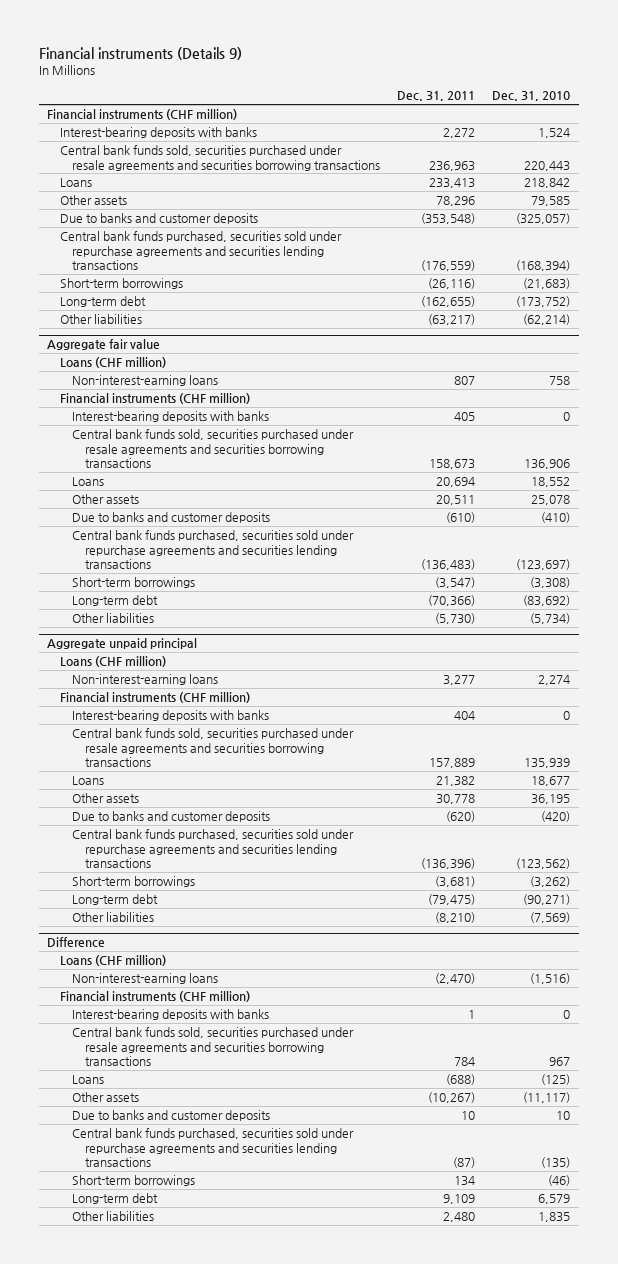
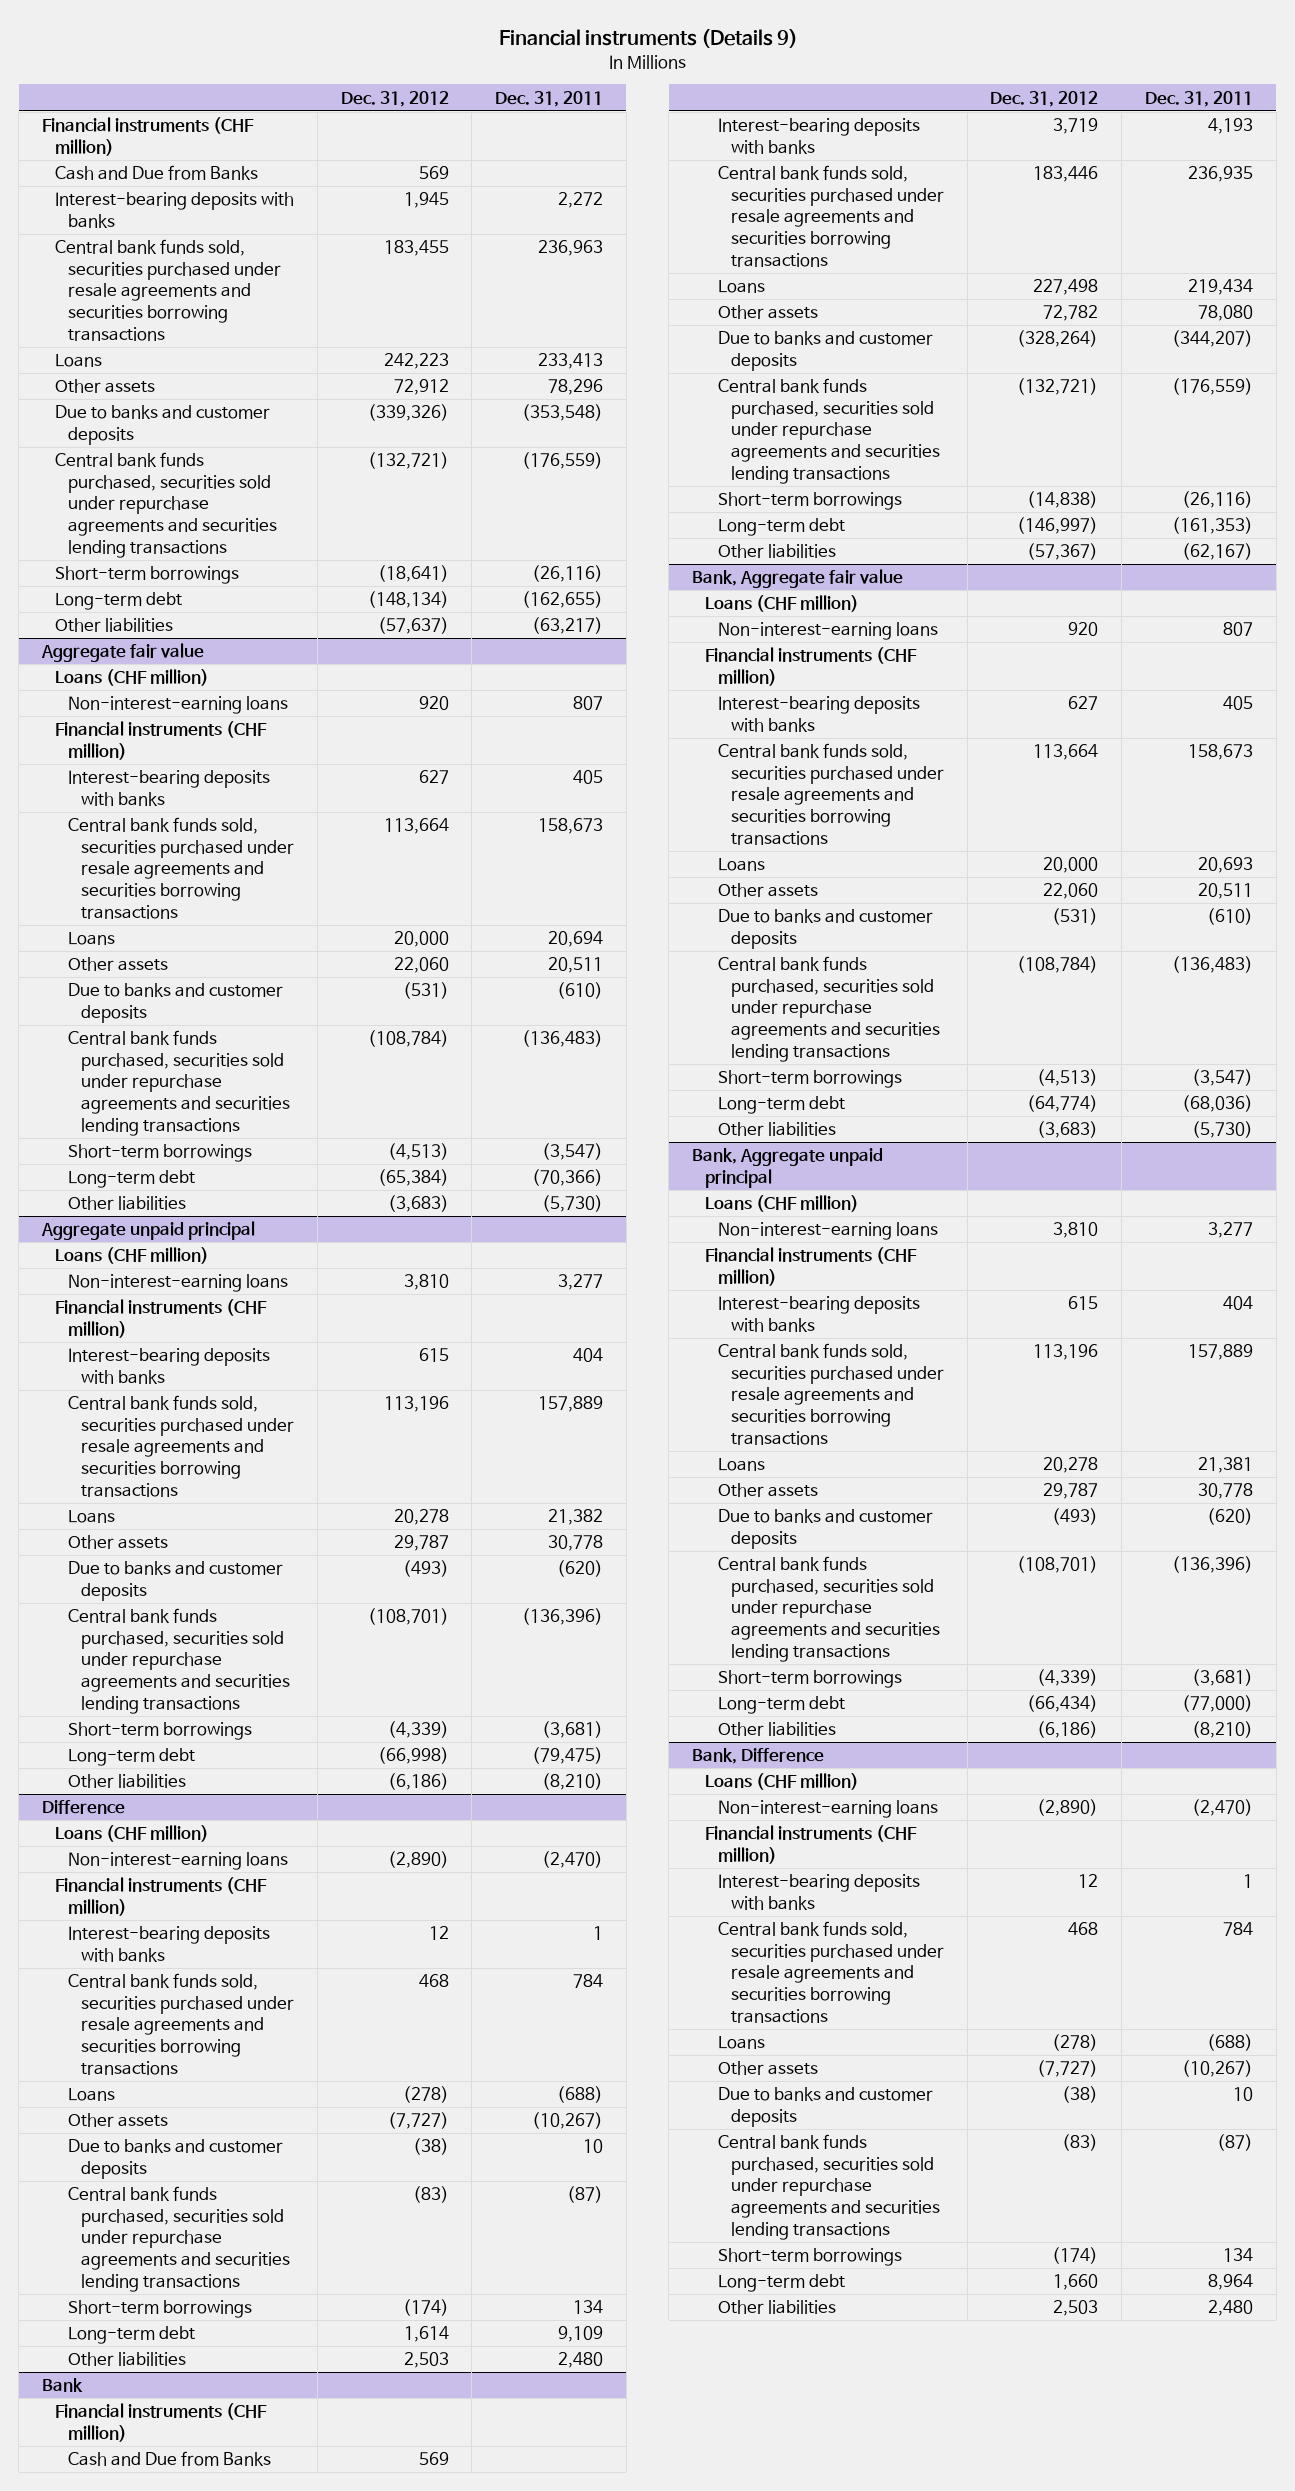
[492,91,571,102] Dec. 31, 2010 -> none
none -> [340,90,449,107] Dec. 31, 2012
none -> [55,165,259,181] Cash and Due from Banks
none -> [42,2378,84,2393] Bank
none -> [55,2403,268,2442] Financial instruments (CHF million)
none -> [68,2451,272,2467] Cash and Due from Banks
none -> [717,118,920,154] Interest-bearing deposits with banks
none -> [717,165,944,267] Central bank funds sold, securities purchased under resale agreements and securities borrowing transactions
none -> [717,280,765,294] Loans
none -> [717,305,818,320] Other assets
none -> [717,331,933,371] Due to banks and customer deposits
none -> [717,378,940,484] Central bank funds purchased, securities sold under repurchase agreements and securities lending transactions
none -> [717,492,902,511] Short-term borrowings
none -> [717,518,845,537] Long-term debt
none -> [717,544,836,559] Other liabilities
none -> [691,569,903,589] Bank, Aggregate fair value
none -> [704,595,859,613] Loans (CHF million)
none -> [717,622,938,641] Non-interest-earning loans
none -> [704,647,917,686] Financial instruments (CHF million)
none -> [717,696,920,732] Interest-bearing deposits with banks
none -> [717,743,944,845] Central bank funds sold, securities purchased under resale agreements and securities borrowing transactions
none -> [717,858,765,872] Loans
none -> [717,883,818,898] Other assets
none -> [717,909,933,949] Due to banks and customer deposits
none -> [717,956,940,1062] Central bank funds purchased, securities sold under repurchase agreements and securities lending transactions
none -> [717,1070,902,1089] Short-term borrowings
none -> [717,1096,845,1115] Long-term debt
none -> [717,1122,836,1137] Other liabilities
none -> [691,1148,883,1188] Bank, Aggregate unpaid principal
none -> [704,1195,859,1213] Loans (CHF million)
none -> [717,1222,938,1241] Non-interest-earning loans
none -> [704,1247,917,1286] Financial instruments (CHF million)
none -> [717,1296,920,1332] Interest-bearing deposits with banks
none -> [717,1343,944,1445] Central bank funds sold, securities purchased under resale agreements and securities borrowing transactions
none -> [717,1458,765,1472] Loans
none -> [717,1483,818,1498] Other assets
none -> [717,1509,933,1549] Due to banks and customer deposits
none -> [717,1556,940,1662] Central bank funds purchased, securities sold under repurchase agreements and securities lending transactions
none -> [717,1670,902,1689] Short-term borrowings
none -> [717,1696,845,1715] Long-term debt
none -> [717,1722,836,1737] Other liabilities
none -> [691,1748,824,1765] Bank, Difference
none -> [704,1773,859,1791] Loans (CHF million)
none -> [717,1800,938,1819] Non-interest-earning loans
none -> [704,1825,917,1864] Financial instruments (CHF million)
none -> [717,1874,920,1910] Interest-bearing deposits with banks
none -> [717,1921,944,2023] Central bank funds sold, securities purchased under resale agreements and securities borrowing transactions
none -> [717,2036,765,2050] Loans
none -> [717,2061,818,2076] Other assets
none -> [717,2087,933,2127] Due to banks and customer deposits
none -> [717,2134,940,2240] Central bank funds purchased, securities sold under repurchase agreements and securities lending transactions
none -> [717,2248,902,2267] Short-term borrowings
none -> [717,2274,845,2293] Long-term debt
none -> [717,2300,836,2315] Other liabilities

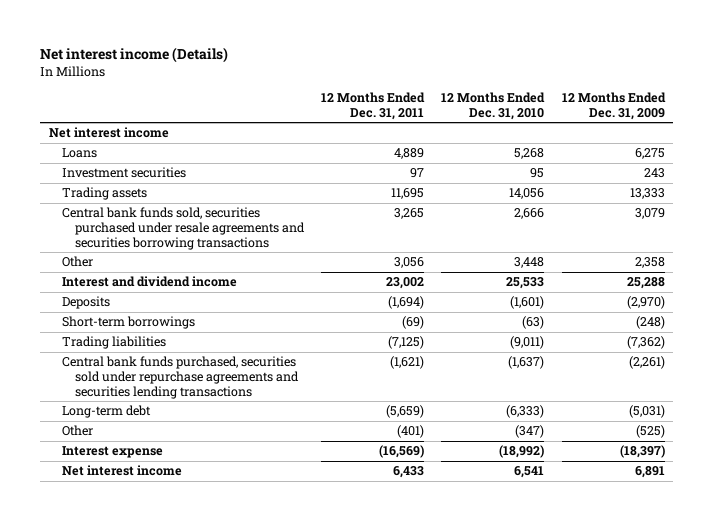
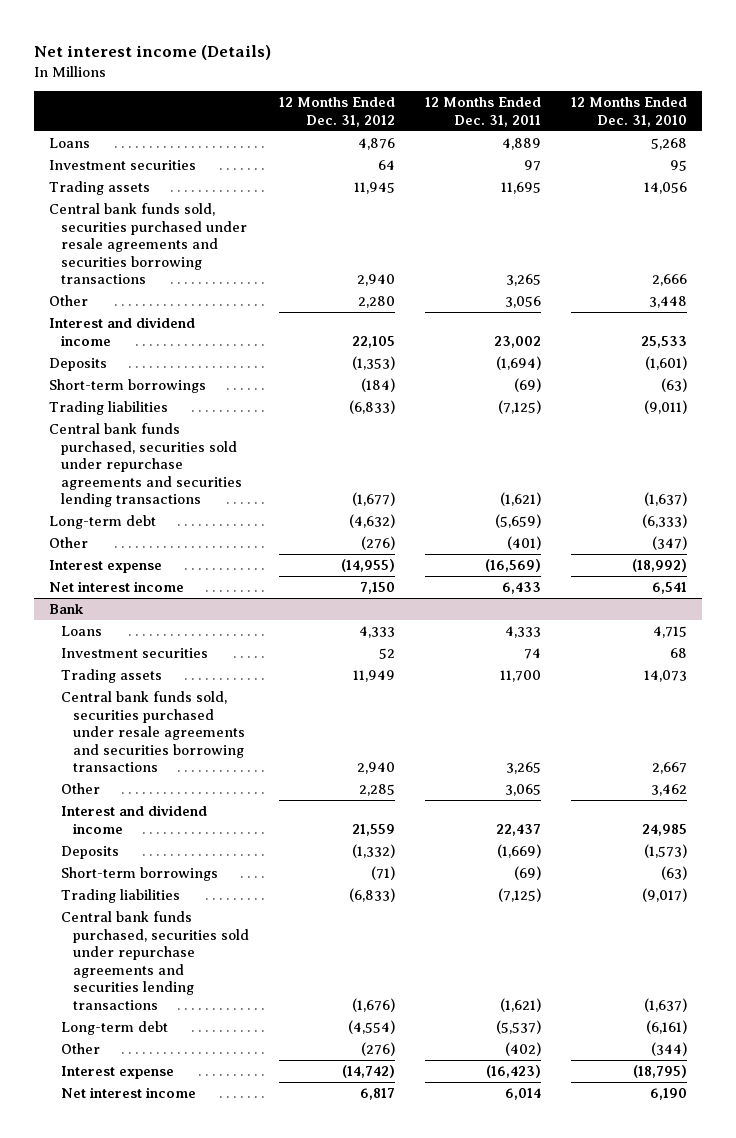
[561,91,666,120] 12 Months Ended Dec. 31, 2009 -> none
none -> [278,97,395,127] 12 Months Ended Dec. 31, 2012
[48,127,169,139] Net interest income -> none
none -> [49,604,85,615] Bank
none -> [61,626,103,637] Loans
none -> [61,648,209,659] Investment securities
none -> [61,669,163,684] Trading assets
none -> [61,691,245,773] Central bank funds sold, securities purchased under resale agreements and securities borrowing transactions
none -> [61,783,101,795] Other
none -> [61,805,208,834] Interest and dividend income
none -> [61,846,120,860] Deposits
none -> [61,867,219,882] Short-term borrowings
none -> [61,889,181,904] Trading liabilities
none -> [61,911,249,1010] Central bank funds purchased, securities sold under repurchase agreements and securities lending transactions
none -> [61,1021,169,1036] Long-term debt
none -> [61,1043,101,1055] Other
none -> [61,1066,175,1080] Interest expense
none -> [61,1087,197,1099] Net interest income

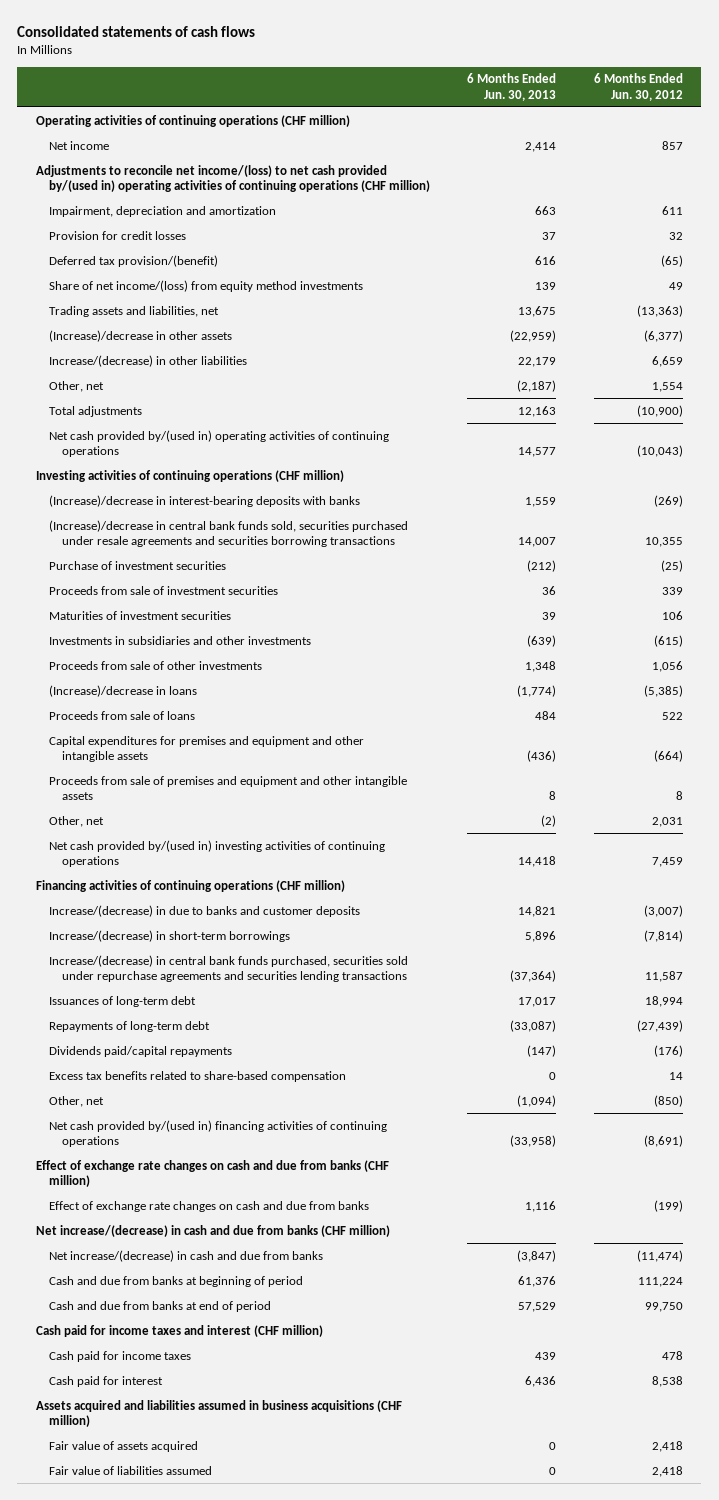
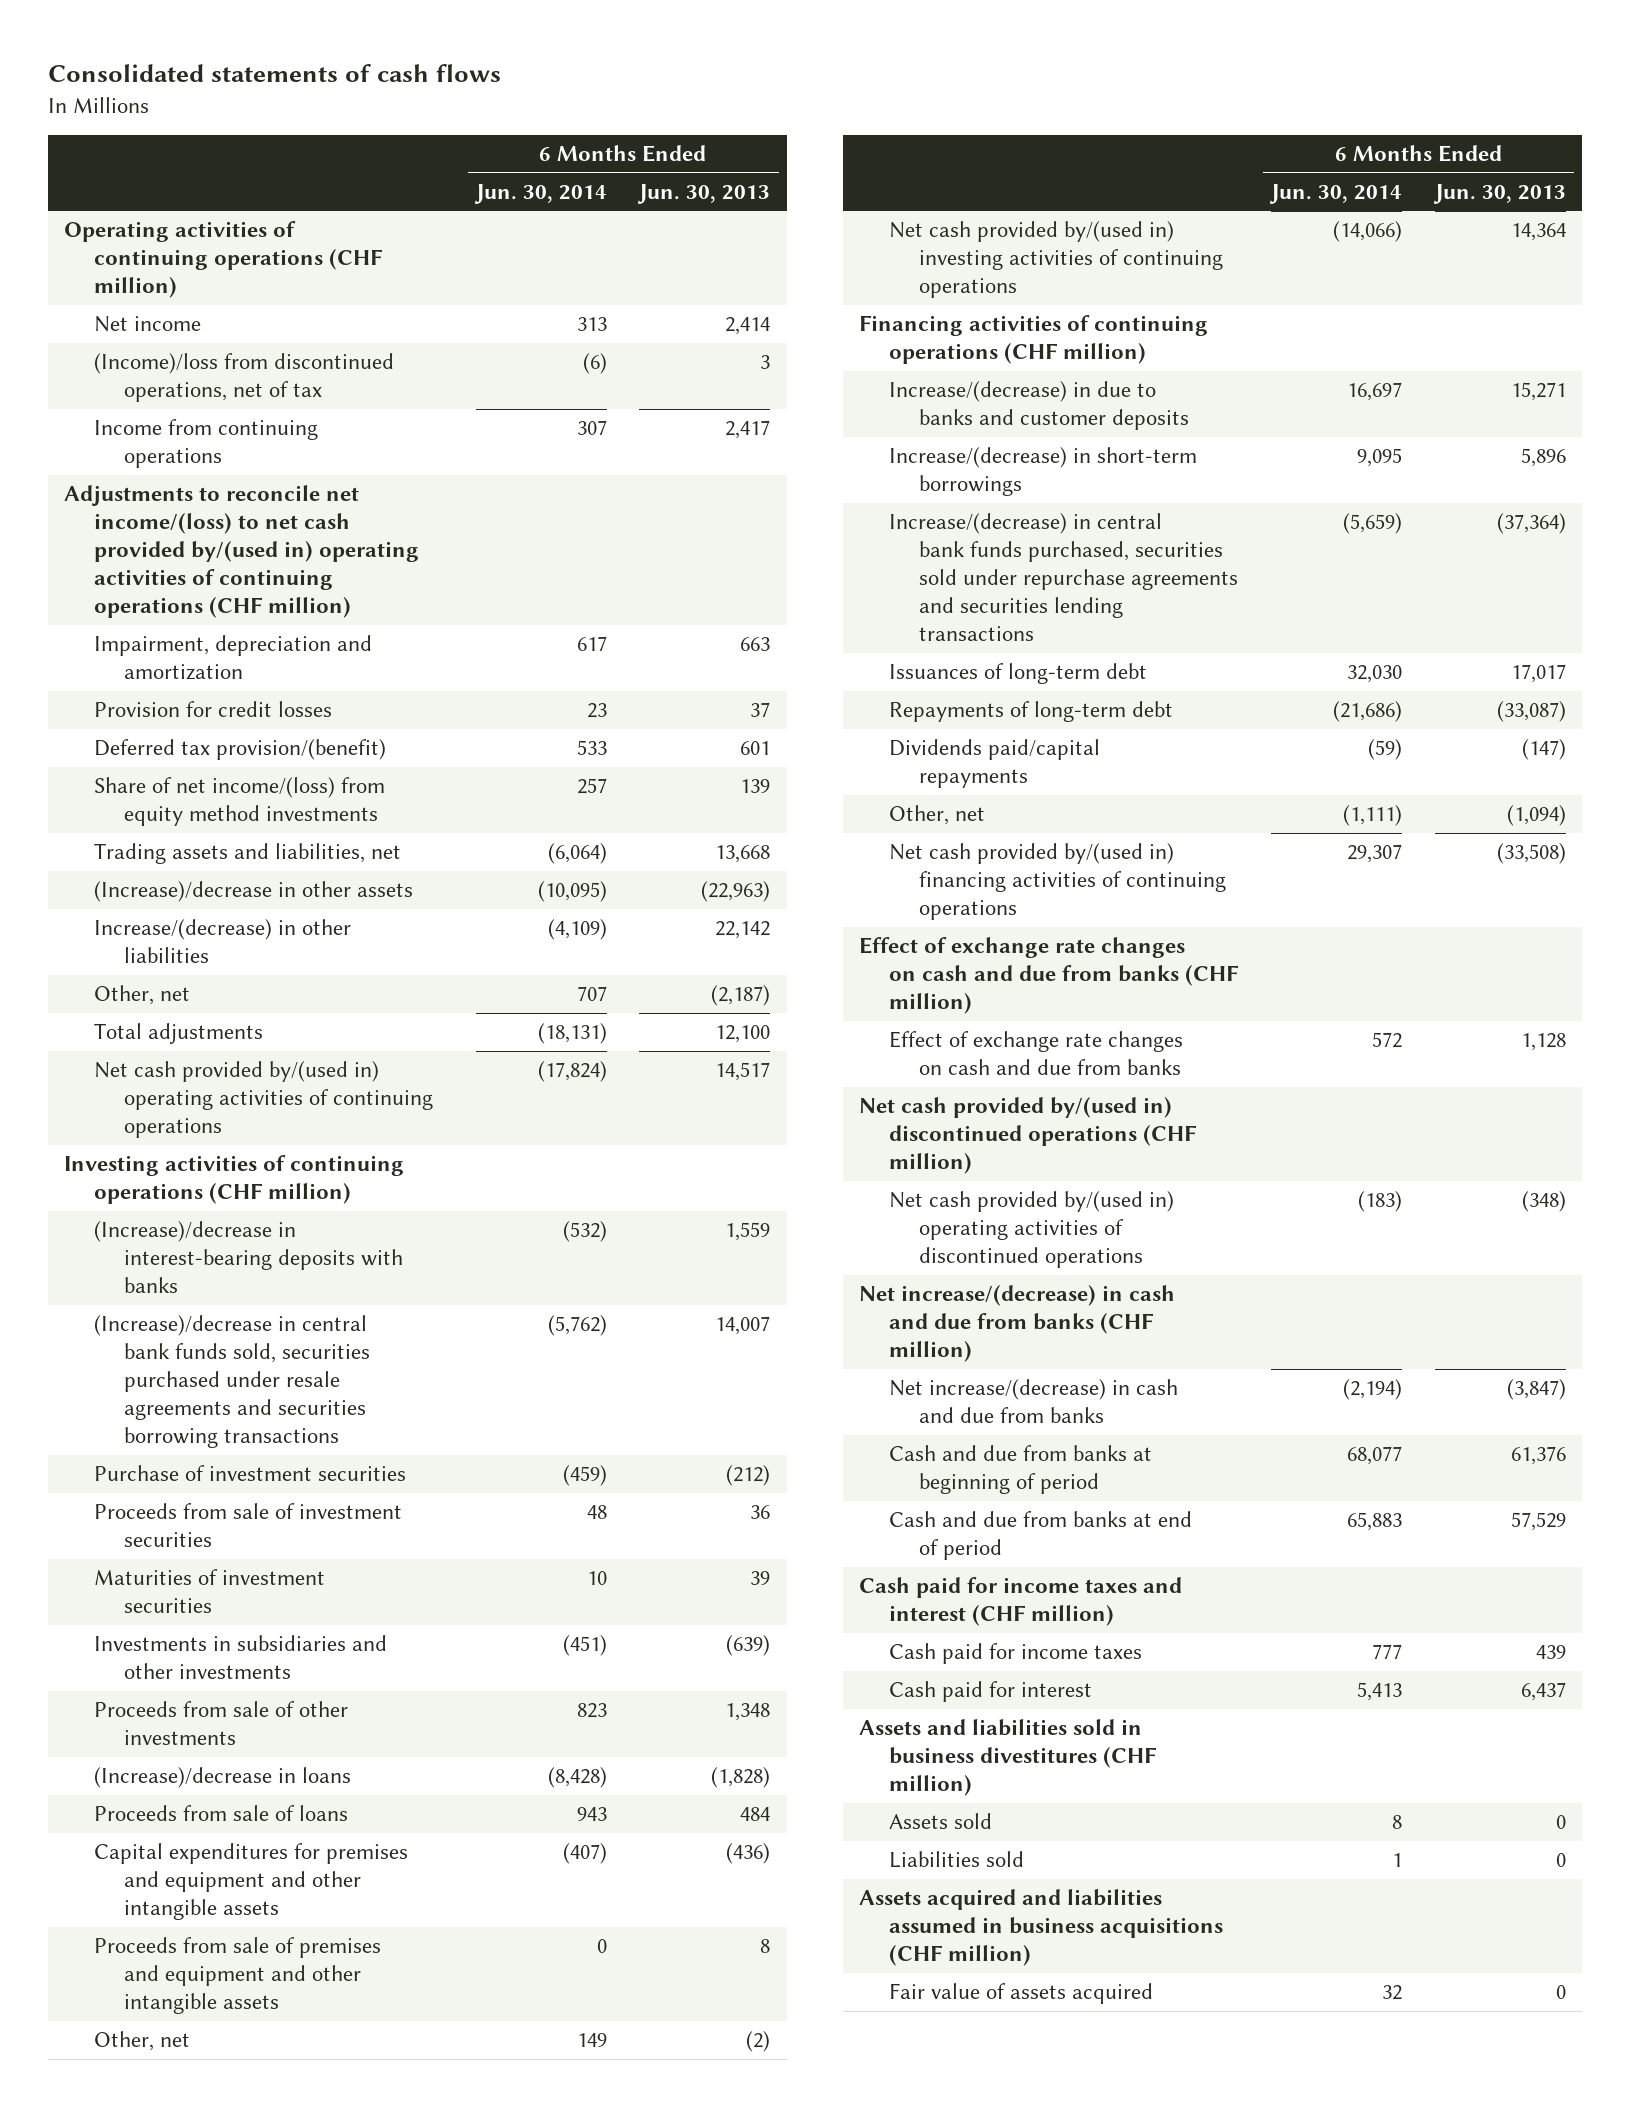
[593,73,683,101] 6 Months Ended Jun. 30, 2012 -> none
none -> [473,183,607,204] Jun. 30, 2014
none -> [93,353,394,403] (Income)/loss from discontinued operations, net of tax
none -> [93,419,318,469] Income from continuing operations
[535,255,557,265] 616 -> [740,741,771,756] 601
[518,305,557,317] 13,675 -> [715,845,771,864] 13,668
[510,329,557,342] (22,959) -> [701,881,771,903] (22,963)
[518,356,557,367] 22,179 -> [715,921,771,940] 22,142
[518,405,557,417] 12,163 -> [715,1025,771,1044] 12,100
[518,446,557,457] 14,577 -> [715,1062,771,1082] 14,517
[517,684,557,697] (1,774) -> [711,1767,771,1789] (1,828)
[518,855,557,867] 14,418 -> [1510,223,1566,242] 14,364
[518,905,557,917] 14,821 -> [1510,382,1566,402] 15,271
[49,1070,347,1082] Excess tax benefits related to share-based compensation -> none
[510,1134,557,1147] (33,958) -> [1496,843,1566,865] (33,508)
[525,1200,557,1212] 1,116 -> [1520,1033,1566,1052] 1,128
none -> [859,1097,1197,1175] Net cash provided by/(used in) discontinued operations (CHF million)
none -> [889,1191,1175,1269] Net cash provided by/(used in) operating activities of discontinued operations
[525,1375,557,1387] 6,436 -> [1520,1682,1566,1702] 6,437
none -> [859,1719,1157,1797] Assets and liabilities sold in business divestitures (CHF million)
none -> [889,1813,993,1830] Assets sold
none -> [889,1851,1025,1869] Liabilities sold
[49,1465,213,1475] Fair value of liabilities assumed -> none

